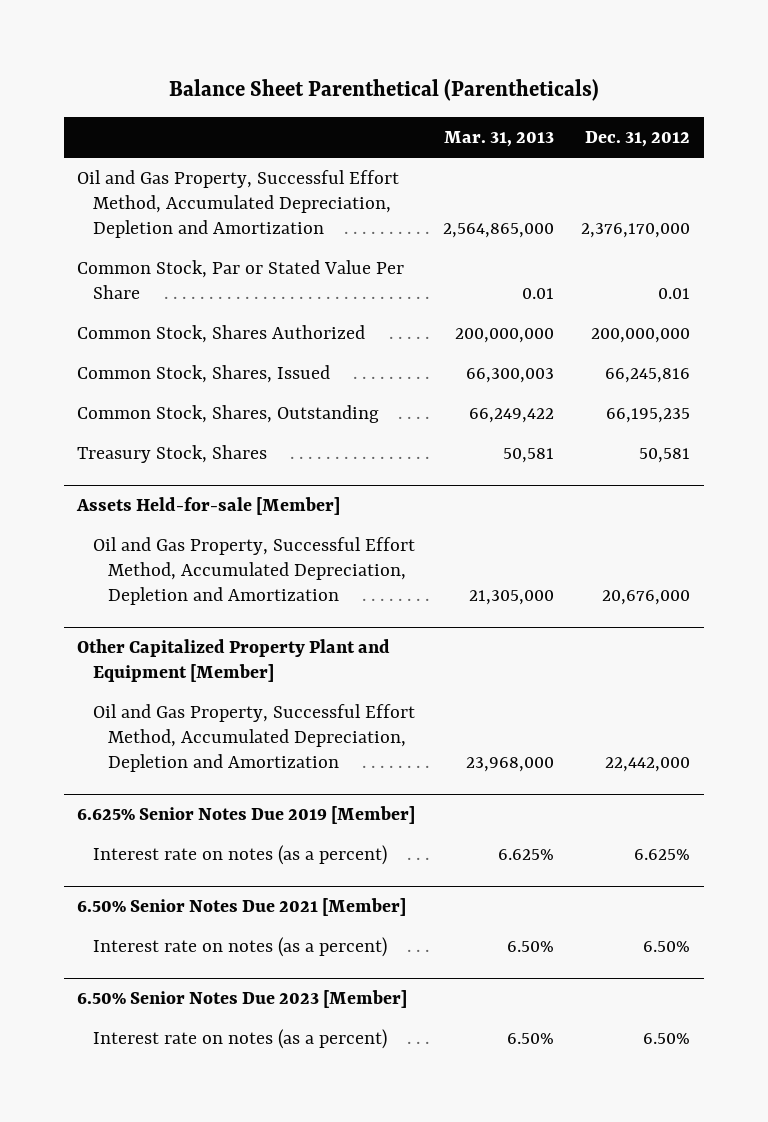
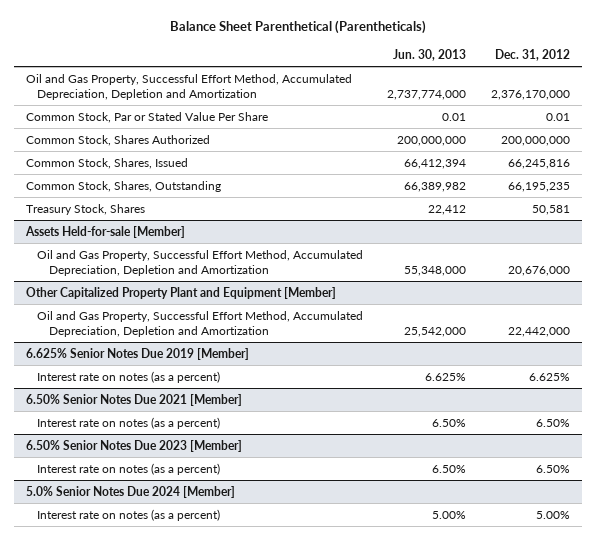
[443,131,554,148] Mar. 31, 2013 -> none
none -> [393,48,467,61] Jun. 30, 2013
none -> [25,485,235,498] 5.0% Senior Notes Due 2024 [Member]
none -> [37,508,221,521] Interest rate on notes (as a percent)

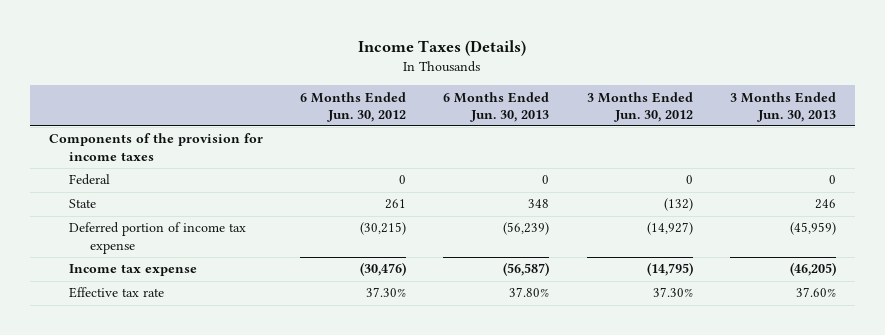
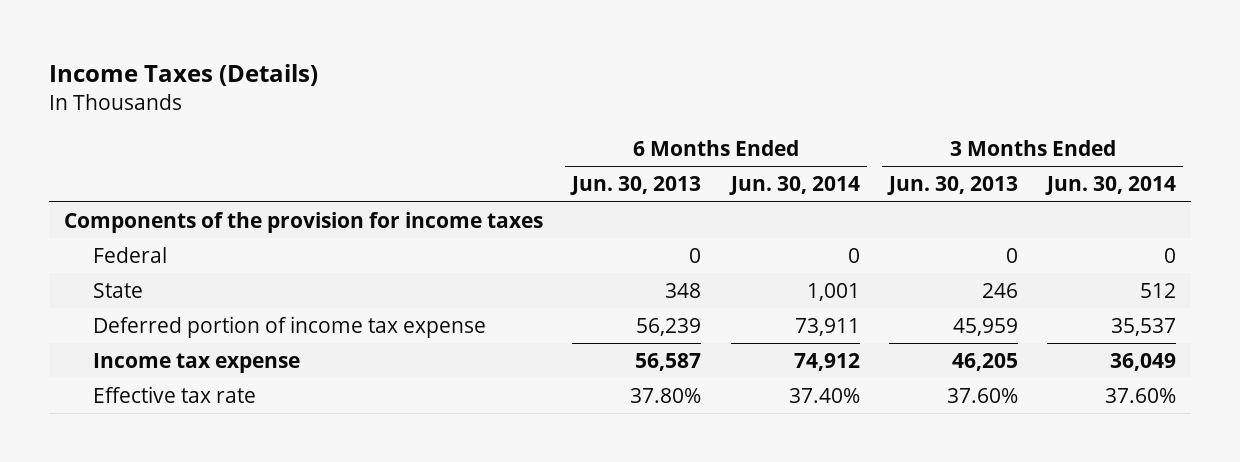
[299,91,406,122] 6 Months Ended Jun. 30, 2012 -> none
[586,91,693,122] 3 Months Ended Jun. 30, 2012 -> none
none -> [728,176,860,196] Jun. 30, 2014
none -> [1045,176,1177,196] Jun. 30, 2014
[503,222,550,236] (56,239) -> [636,318,702,337] 56,239
[790,222,837,236] (45,959) -> [952,318,1018,337] 45,959
[503,262,550,277] (56,587) -> [635,353,702,372] 56,587
[790,262,837,277] (46,205) -> [951,353,1018,372] 46,205

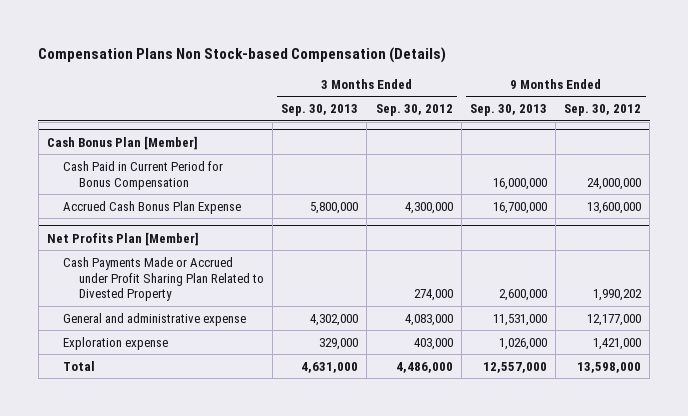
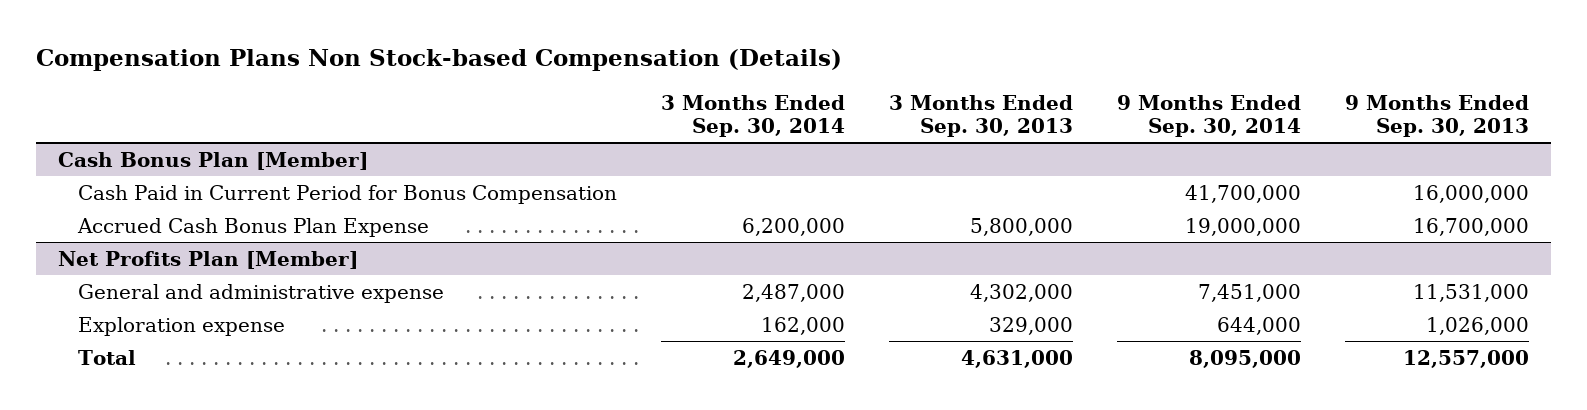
[375,104,453,117] Sep. 30, 2012 -> none
[564,104,642,117] Sep. 30, 2012 -> none
none -> [661,94,846,138] 3 Months Ended Sep. 30, 2014
none -> [1116,94,1301,138] 9 Months Ended Sep. 30, 2014
[62,256,264,302] Cash Payments Made or Accrued under Profit Sharing Plan Related to Divested Property -> none

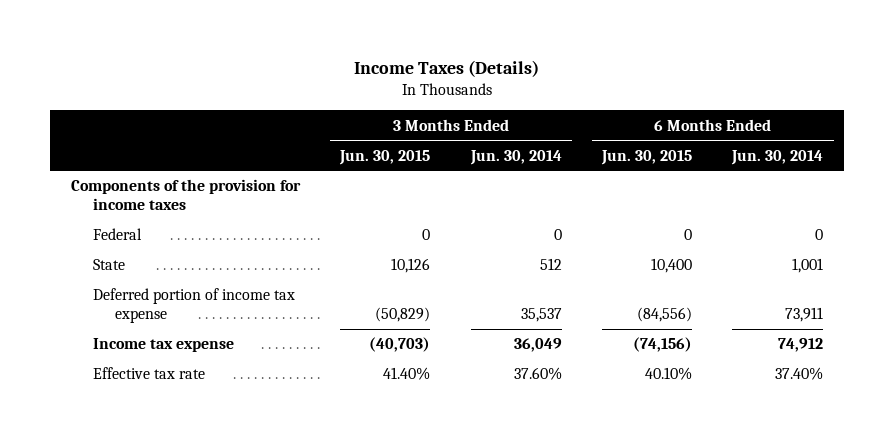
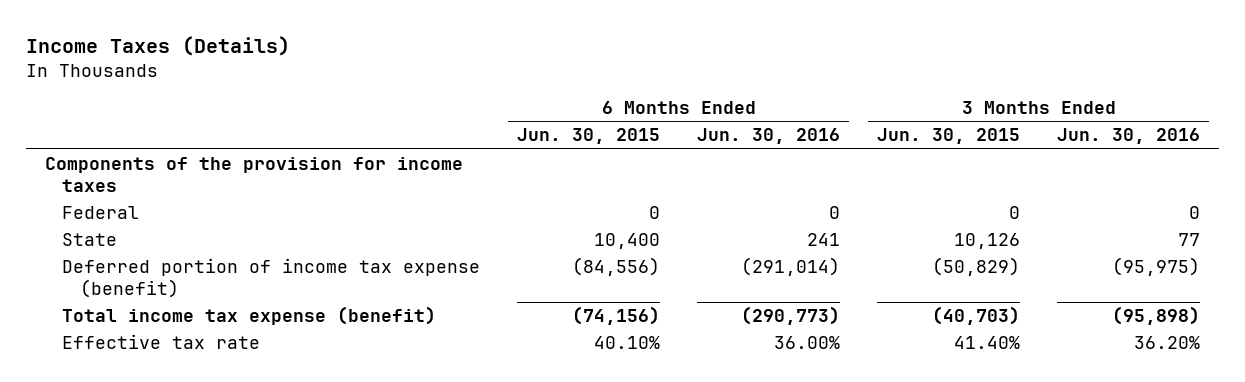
[469,149,562,165] Jun. 30, 2014 -> none
[731,149,824,165] Jun. 30, 2014 -> none
none -> [697,128,841,145] Jun. 30, 2016
none -> [1057,128,1201,145] Jun. 30, 2016
[92,288,295,324] Deferred portion of income tax expense -> [62,257,481,298] Deferred portion of income tax expense (benefit)
[92,338,234,353] Income tax expense -> [62,305,437,325] Total income tax expense (benefit)

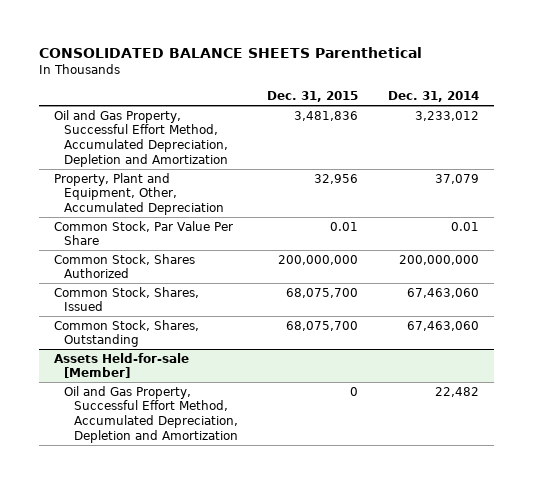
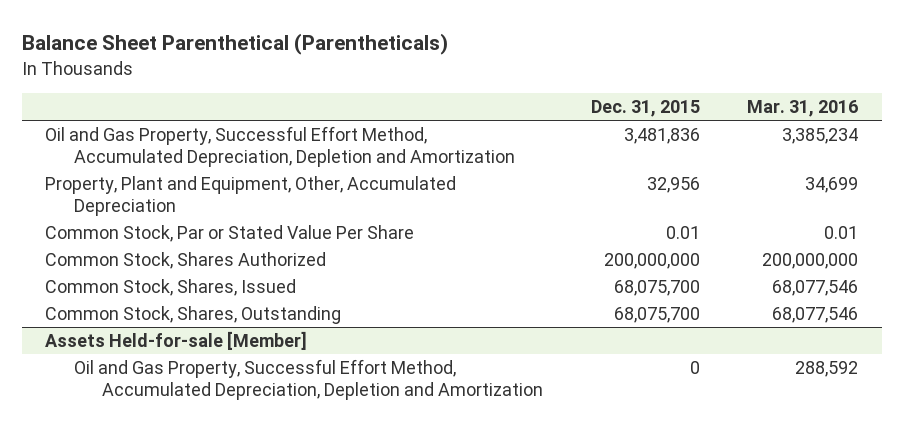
[39,47,423,59] CONSOLIDATED BALANCE SHEETS Parenthetical -> [21,32,448,55] Balance Sheet Parenthetical (Parentheticals)
[387,91,479,103] Dec. 31, 2014 -> none
none -> [747,99,859,117] Mar. 31, 2016
[53,220,233,246] Common Stock, Par Value Per Share -> [45,225,415,243] Common Stock, Par or Stated Value Per Share

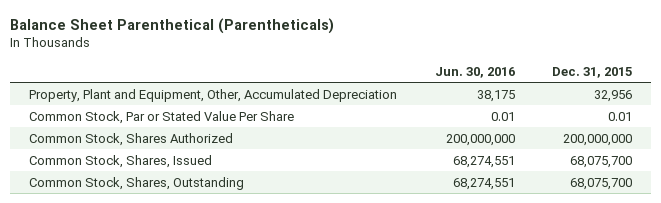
[747,99,859,117] Mar. 31, 2016 -> none
none -> [434,66,515,78] Jun. 30, 2016
[45,126,515,168] Oil and Gas Property, Successful Effort Method, Accumulated Depreciation, Depletion and Amortization -> none
[45,331,308,351] Assets Held-for-sale [Member] -> none
[73,359,544,401] Oil and Gas Property, Successful Effort Method, Accumulated Depreciation, Depletion and Amortization -> none

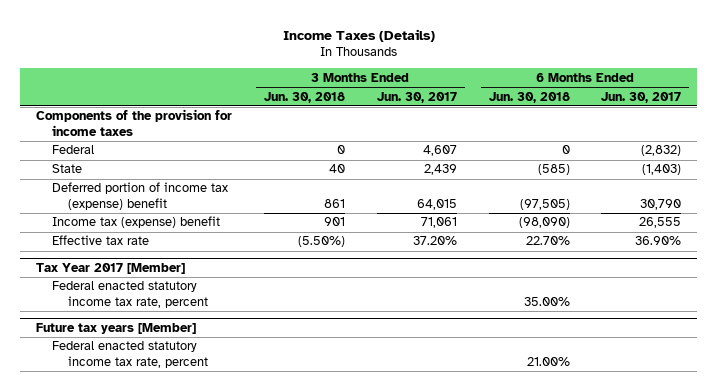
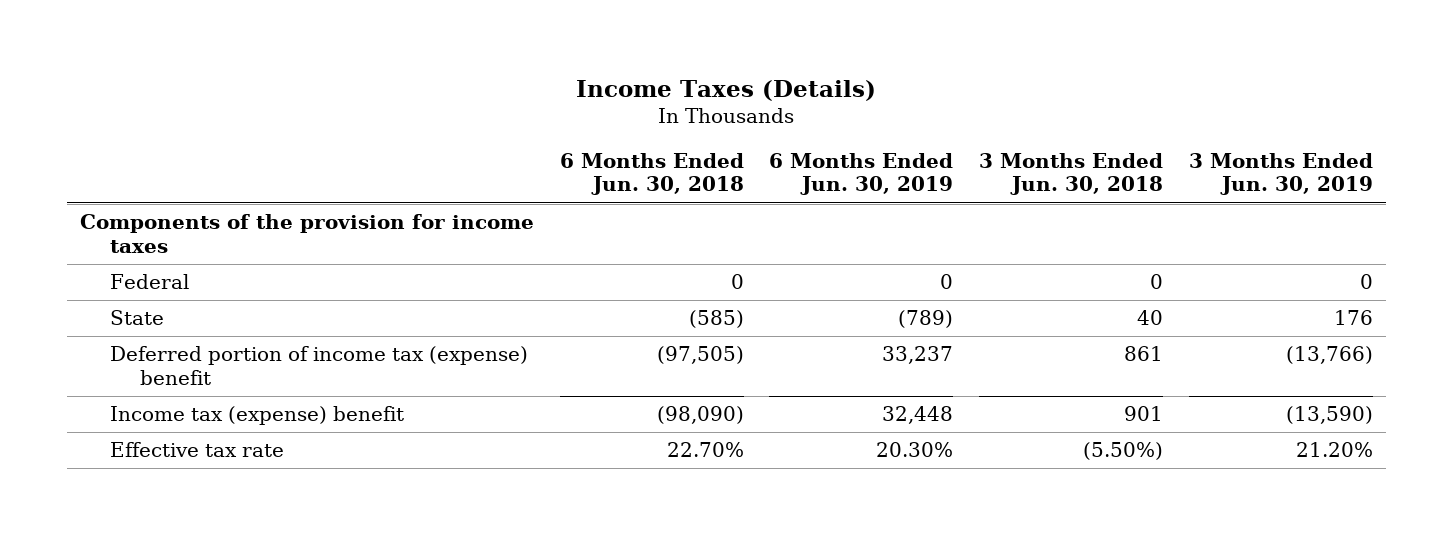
[376,91,457,103] Jun. 30, 2017 -> none
[601,91,682,103] Jun. 30, 2017 -> none
none -> [769,152,954,196] 6 Months Ended Jun. 30, 2019
none -> [1189,152,1374,196] 3 Months Ended Jun. 30, 2019
[36,263,186,275] Tax Year 2017 [Member] -> none
[52,281,208,308] Federal enacted statutory income tax rate, percent -> none
[36,323,197,335] Future tax years [Member] -> none
[52,341,208,368] Federal enacted statutory income tax rate, percent -> none

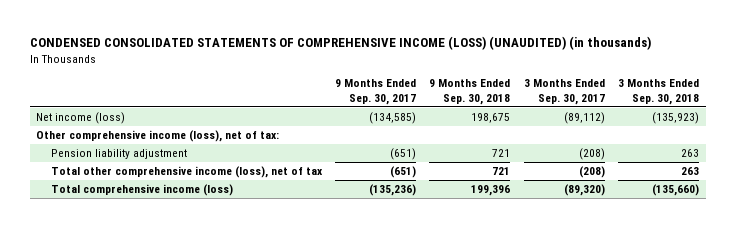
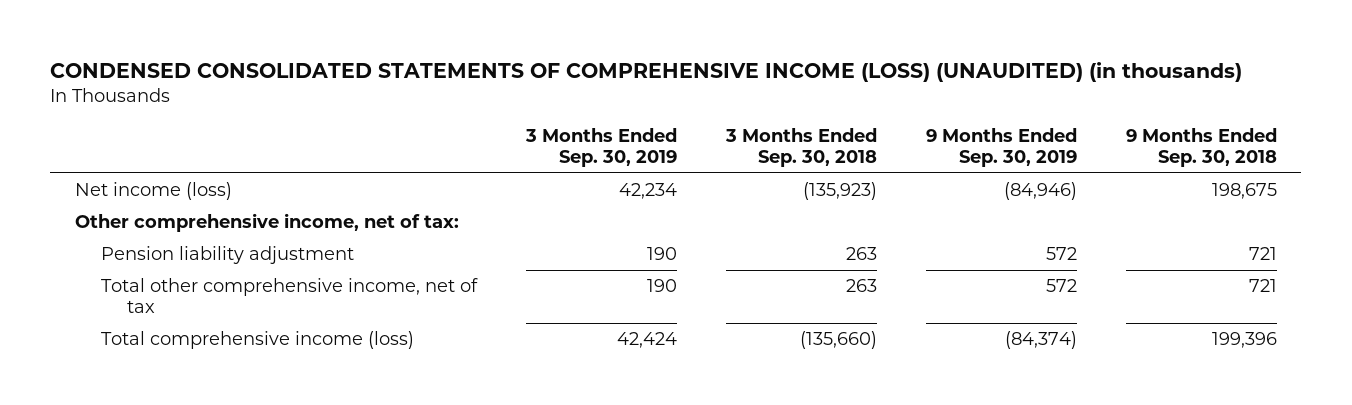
[335,79,417,105] 9 Months Ended Sep. 30, 2017 -> none
[523,79,605,105] 3 Months Ended Sep. 30, 2017 -> none
none -> [524,128,677,167] 3 Months Ended Sep. 30, 2019
none -> [925,128,1077,167] 9 Months Ended Sep. 30, 2019
[36,130,280,143] Other comprehensive income (loss), net of tax: -> [74,213,459,233] Other comprehensive income, net of tax:
[50,166,323,179] Total other comprehensive income (loss), net of tax -> [100,278,478,313] Total other comprehensive income, net of tax

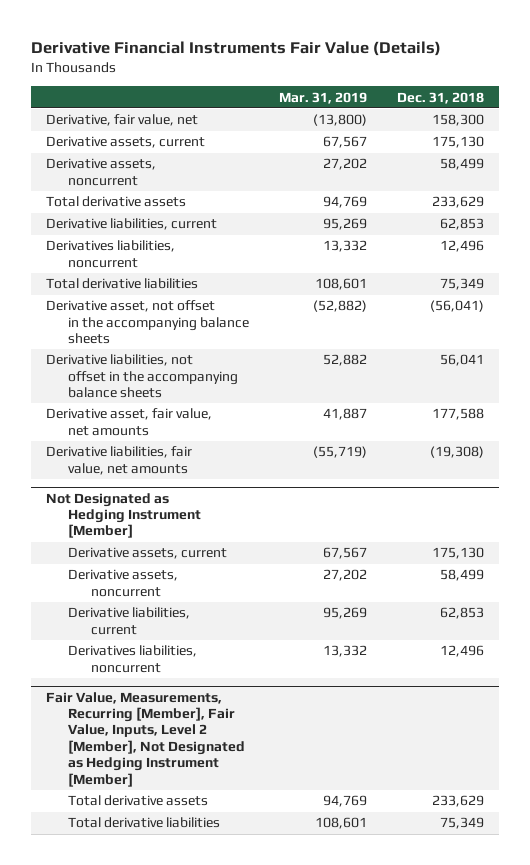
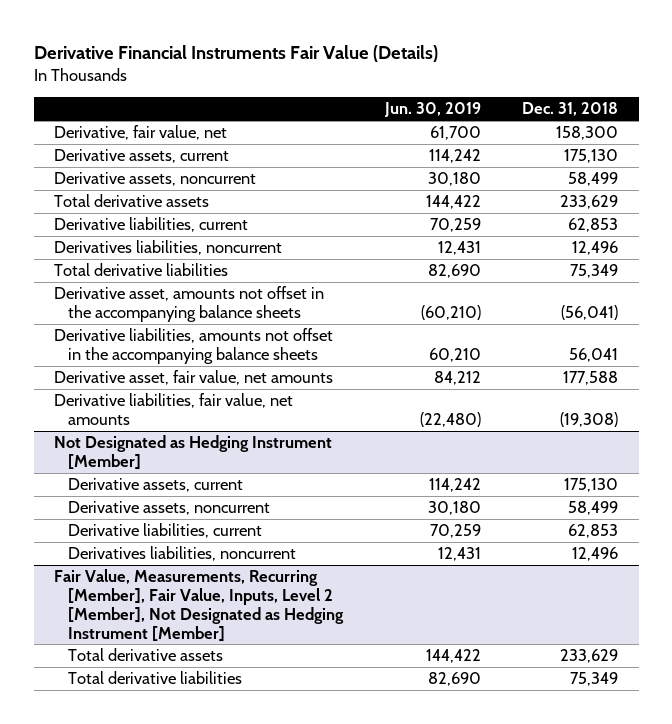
[279,91,368,104] Mar. 31, 2019 -> none
none -> [383,102,481,118] Jun. 30, 2019
[45,300,250,345] Derivative asset, not offset in the accompanying balance sheets -> [54,286,325,322] Derivative asset, amounts not offset in the accompanying balance sheets
[45,354,239,399] Derivative liabilities, not offset in the accompanying balance sheets -> [54,328,334,364] Derivative liabilities, amounts not offset in the accompanying balance sheets

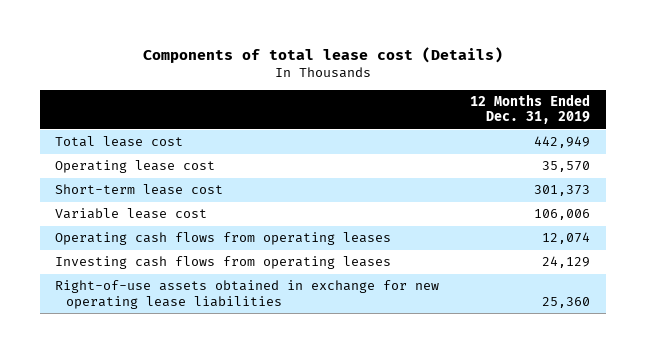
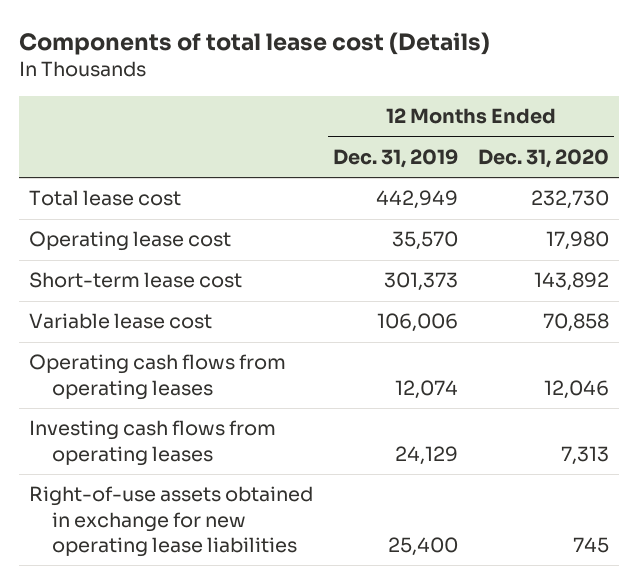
none -> [478,149,610,169] Dec. 31, 2020
[542,296,591,308] 25,360 -> [388,537,459,557] 25,400

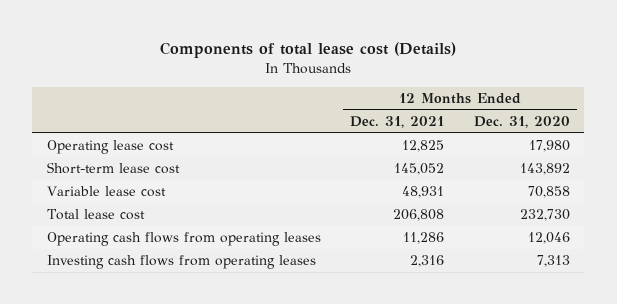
[333,149,459,169] Dec. 31, 2019 -> none
none -> [350,116,445,129] Dec. 31, 2021
[29,190,182,207] Total lease cost -> [47,209,146,221] Total lease cost
[29,486,314,558] Right-of-use assets obtained in exchange for new operating lease liabilities -> none

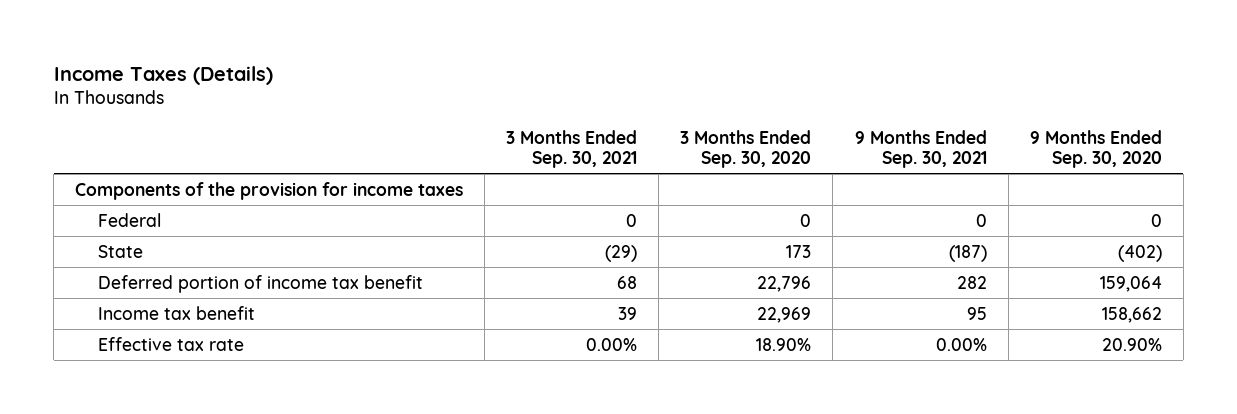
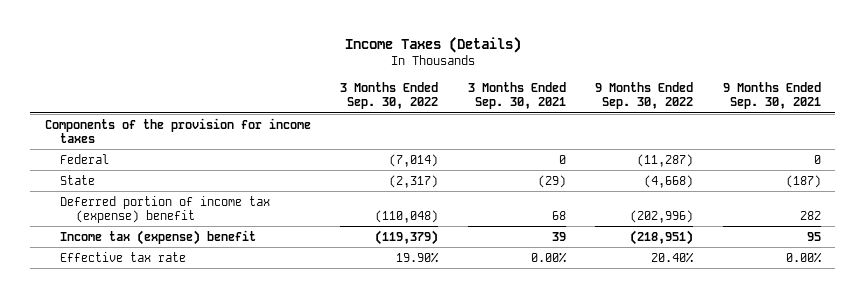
[680,129,812,168] 3 Months Ended Sep. 30, 2020 -> none
[1029,129,1162,168] 9 Months Ended Sep. 30, 2020 -> none
none -> [340,82,439,110] 3 Months Ended Sep. 30, 2022
none -> [595,82,694,110] 9 Months Ended Sep. 30, 2022
[98,274,424,293] Deferred portion of income tax benefit -> [60,195,271,224] Deferred portion of income tax (expense) benefit
[98,305,256,320] Income tax benefit -> [60,229,257,245] Income tax (expense) benefit

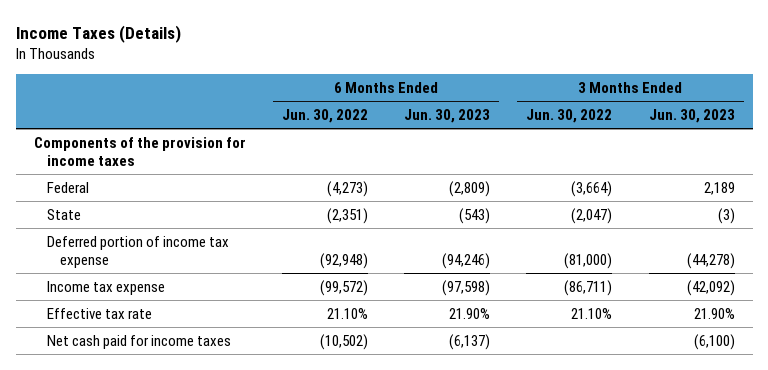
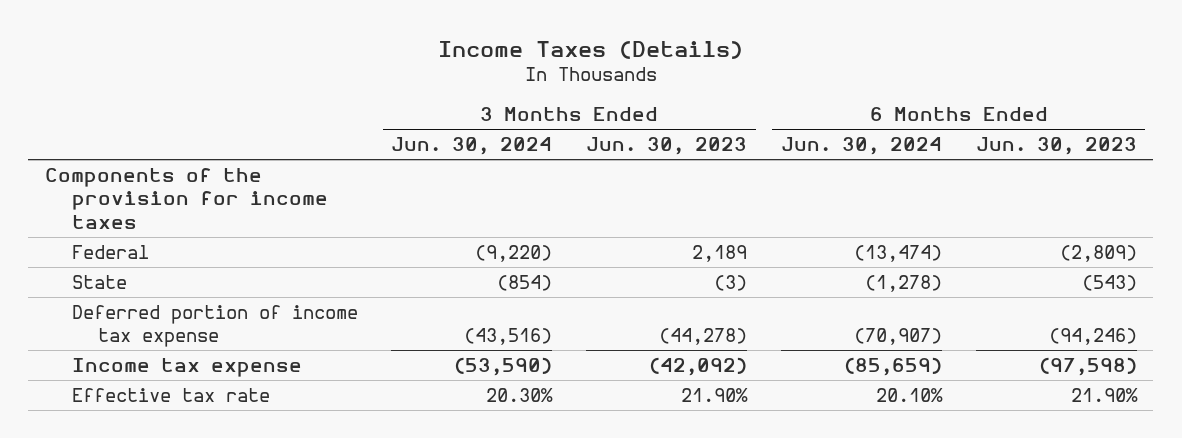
[281,109,368,124] Jun. 30, 2022 -> none
[526,109,613,124] Jun. 30, 2022 -> none
none -> [391,137,553,156] Jun. 30, 2024
none -> [780,137,942,156] Jun. 30, 2024
[46,334,231,349] Net cash paid for income taxes -> none

